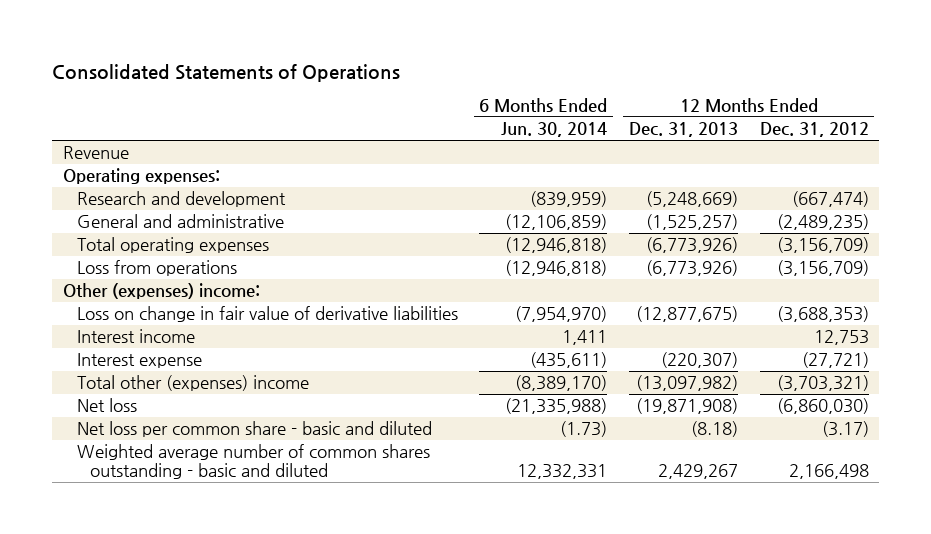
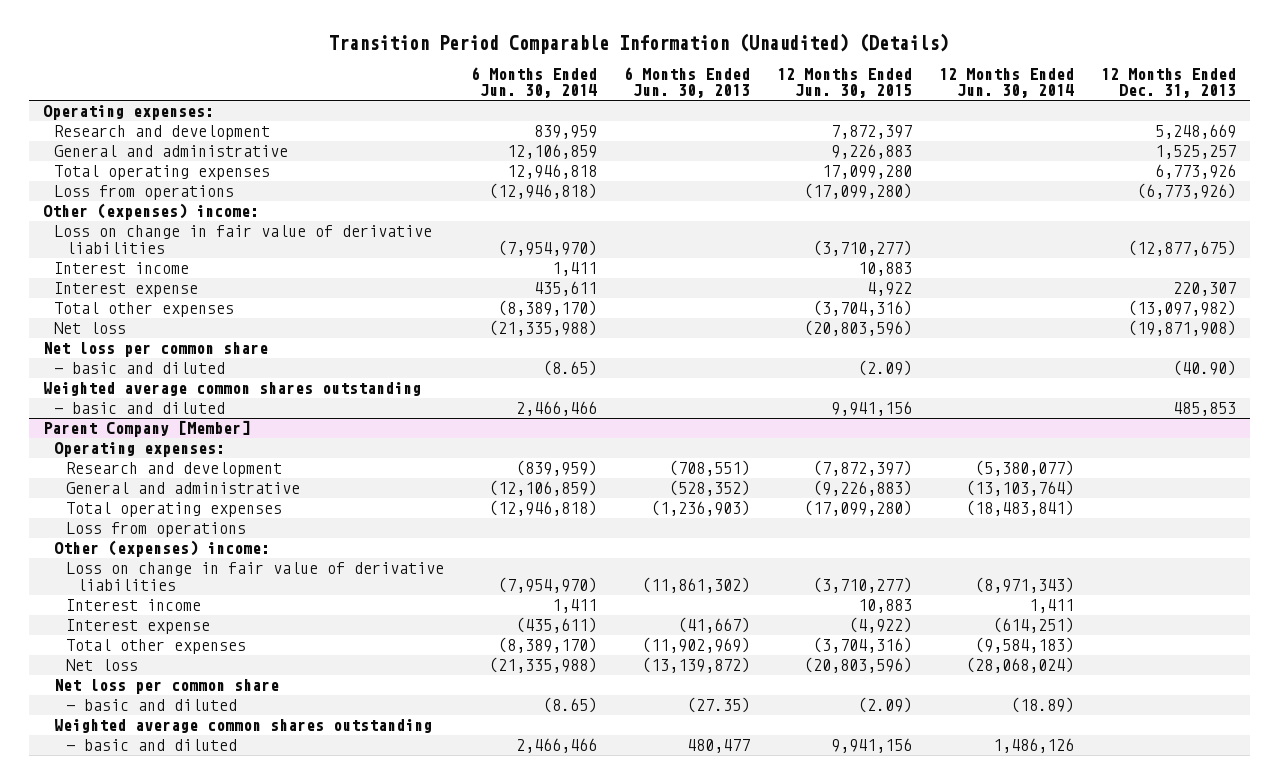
[52,63,401,82] Consolidated Statements of Operations -> [329,33,950,55] Transition Period Comparable Information (Unaudited) (Details)
[759,122,869,138] Dec. 31, 2012 -> none
none -> [623,66,750,99] 6 Months Ended Jun. 30, 2013
none -> [776,67,912,99] 12 Months Ended Jun. 30, 2015
none -> [938,67,1074,99] 12 Months Ended Jun. 30, 2014
[62,146,129,160] Revenue -> none
[530,191,608,208] (839,959) -> [533,125,597,140] 839,959
[645,191,738,208] (5,248,669) -> [1155,124,1237,140] 5,248,669
[505,214,608,231] (12,106,859) -> [506,144,597,160] 12,106,859
[645,214,738,231] (1,525,257) -> [1155,145,1237,160] 1,525,257
[505,237,608,254] (12,946,818) -> [506,164,597,180] 12,946,818
[645,237,738,254] (6,773,926) -> [1155,164,1237,180] 6,773,926
[530,352,608,369] (435,611) -> [533,281,597,297] 435,611
[660,352,738,369] (220,307) -> [1173,282,1237,297] 220,307
[76,375,309,392] Total other (expenses) income -> [54,302,235,318] Total other expenses
none -> [42,342,268,358] Net loss per common share
[76,421,432,438] Net loss per common share - basic and diluted -> [54,362,226,375] - basic and diluted
[560,421,608,438] (1.73) -> [542,360,597,377] (8.65)
[690,421,738,438] (8.18) -> [1173,360,1237,377] (40.90)
none -> [42,382,421,397] Weighted average common shares outstanding
[76,444,430,480] Weighted average number of common shares outstanding - basic and diluted -> [54,402,226,415] - basic and diluted
[517,464,608,480] 12,332,331 -> [515,401,597,417] 2,466,466
[657,464,738,480] 2,429,267 -> [1173,402,1237,417] 485,853
none -> [42,420,250,438] Parent Company [Member]
none -> [54,442,226,458] Operating expenses:
none -> [65,462,282,478] Research and development
none -> [65,482,300,495] General and administrative
none -> [65,502,282,518] Total operating expenses
none -> [65,522,246,538] Loss from operations
none -> [54,540,271,558] Other (expenses) income:
none -> [65,562,444,591] Loss on change in fair value of derivative liabilities
none -> [65,599,201,612] Interest income
none -> [65,619,210,635] Interest expense
none -> [65,639,246,655] Total other expenses
none -> [65,659,138,672] Net loss
none -> [54,679,280,695] Net loss per common share
none -> [65,699,237,712] - basic and diluted
none -> [54,719,433,734] Weighted average common shares outstanding
none -> [65,739,237,752] - basic and diluted

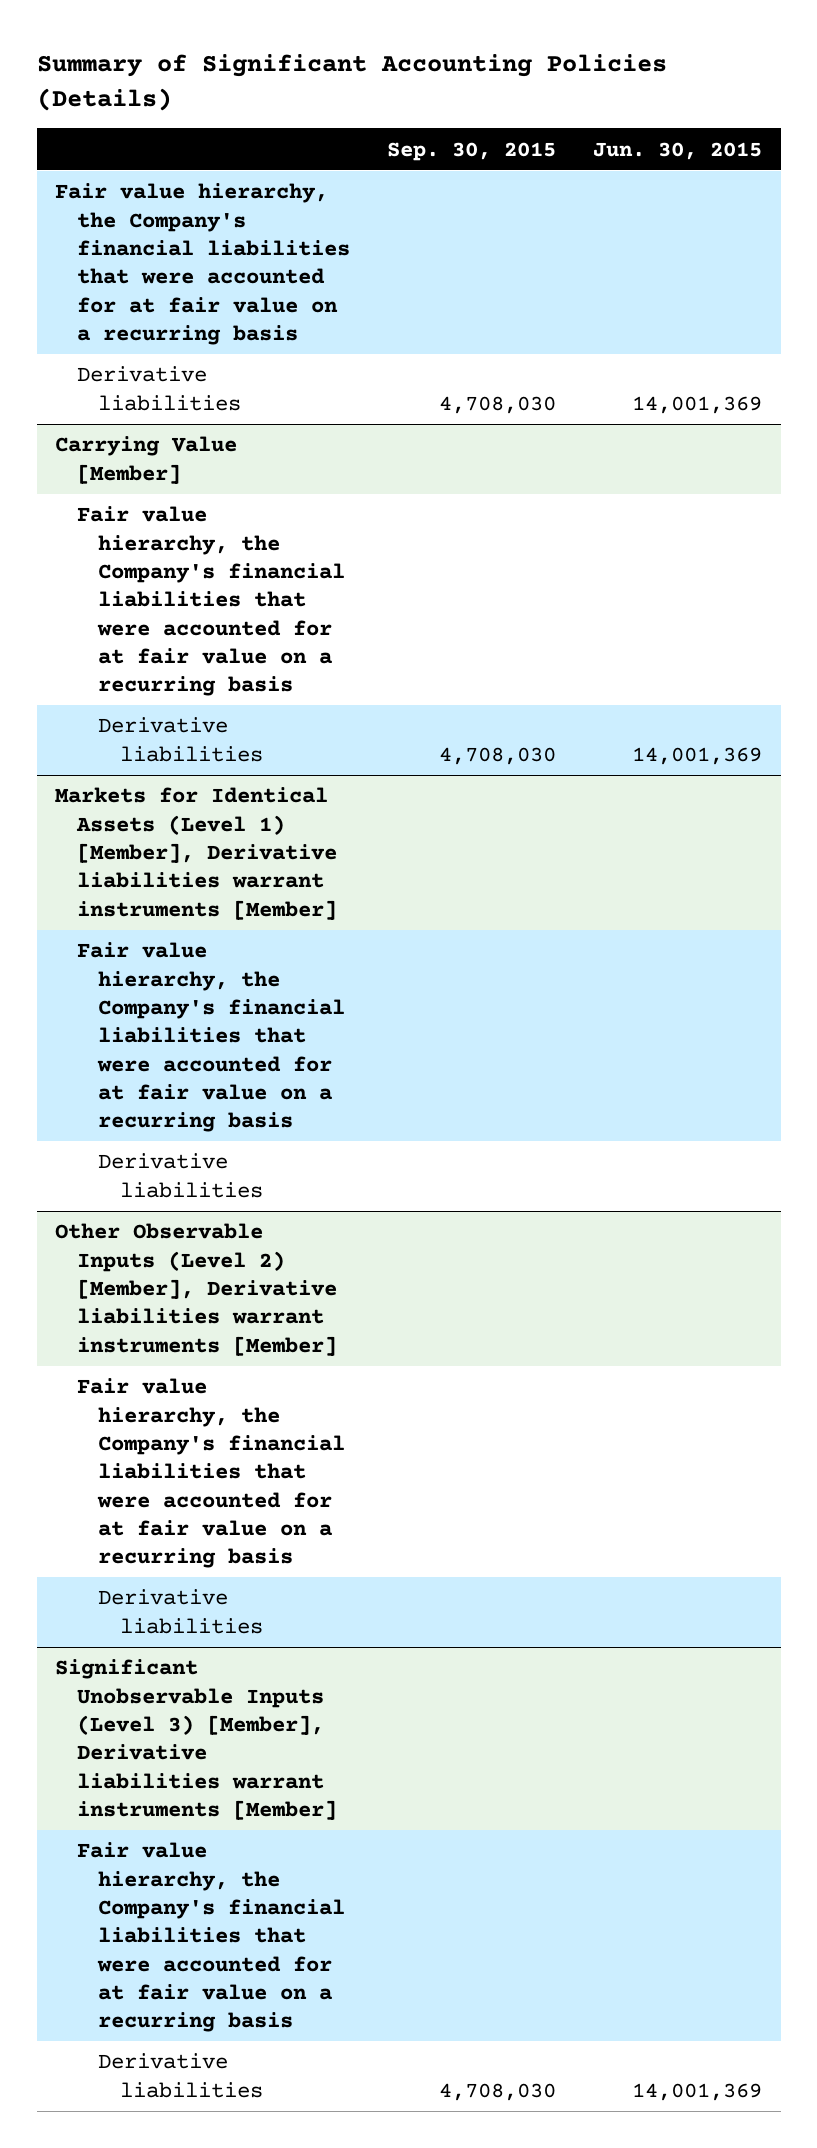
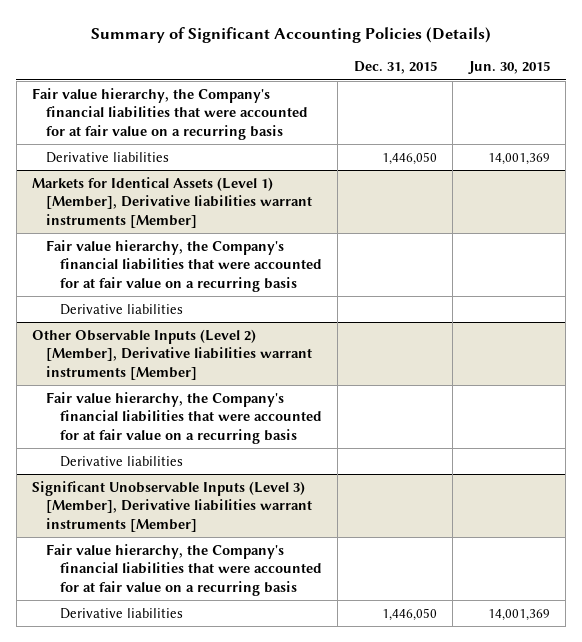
[386,141,556,161] Sep. 30, 2015 -> none
none -> [353,61,437,75] Dec. 31, 2015
[55,436,238,484] Carrying Value [Member] -> none
[76,506,346,697] Fair value hierarchy, the Company's financial liabilities that were accounted for at fair value on a recurring basis -> none
[98,717,264,762] Derivative liabilities -> none

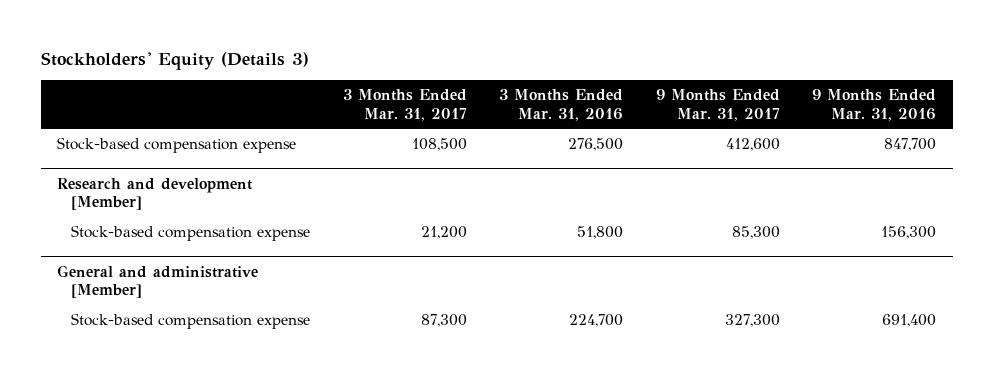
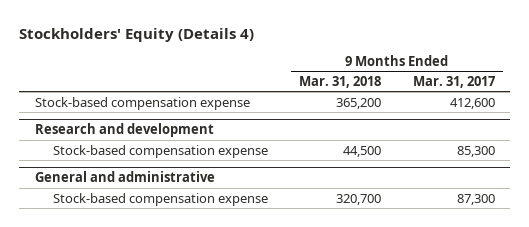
[40,51,309,70] Stockholders' Equity (Details 3) -> [18,27,254,42] Stockholders' Equity (Details 4)
[342,88,467,121] 3 Months Ended Mar. 31, 2017 -> none
[499,88,624,121] 3 Months Ended Mar. 31, 2016 -> none
[812,88,937,121] 9 Months Ended Mar. 31, 2016 -> none
none -> [299,76,382,89] Mar. 31, 2018
[57,177,253,211] Research and development [Member] -> [34,123,214,138] Research and development
[57,264,259,299] General and administrative [Member] -> [34,171,215,183] General and administrative
[724,314,780,328] 327,300 -> [456,193,495,205] 87,300

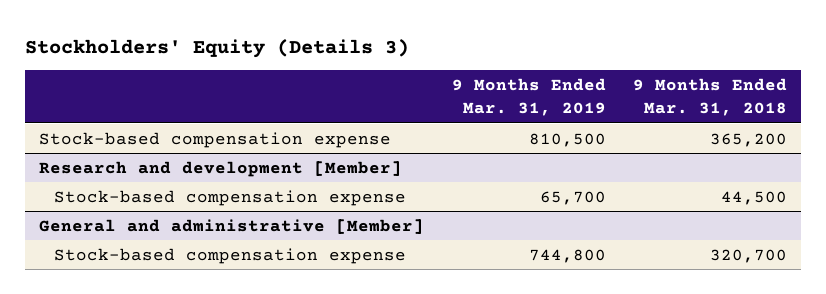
[18,27,254,42] Stockholders' Equity (Details 4) -> [25,38,410,58] Stockholders' Equity (Details 3)
[412,76,495,89] Mar. 31, 2017 -> none
none -> [451,78,606,116] 9 Months Ended Mar. 31, 2019
[34,123,214,138] Research and development -> [39,160,403,177] Research and development [Member]
[34,171,215,183] General and administrative -> [39,218,425,234] General and administrative [Member]

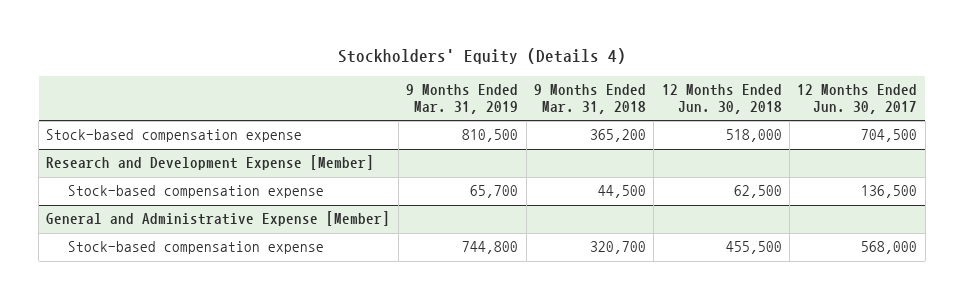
[25,38,410,58] Stockholders' Equity (Details 3) -> [337,48,626,65] Stockholders' Equity (Details 4)
none -> [661,84,782,115] 12 Months Ended Jun. 30, 2018
none -> [797,84,918,115] 12 Months Ended Jun. 30, 2017
[39,160,403,177] Research and development [Member] -> [46,155,375,171] Research and Development Expense [Member]
[39,218,425,234] General and administrative [Member] -> [46,211,391,227] General and Administrative Expense [Member]

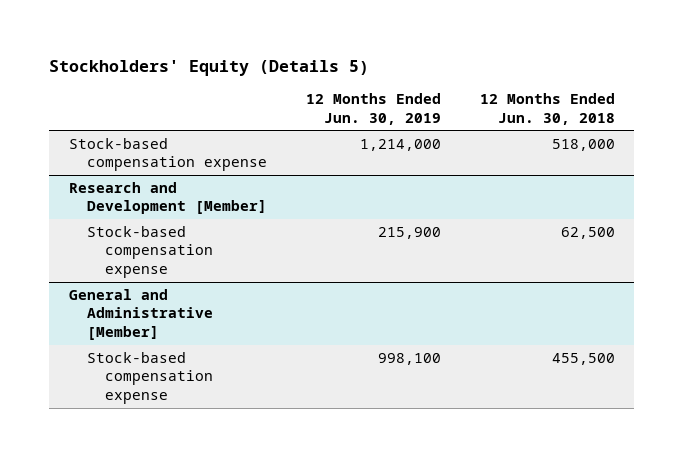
[337,48,626,65] Stockholders' Equity (Details 4) -> [49,59,370,76] Stockholders' Equity (Details 5)
[406,84,519,115] 9 Months Ended Mar. 31, 2019 -> none
[533,84,646,115] 9 Months Ended Mar. 31, 2018 -> none
[797,84,918,115] 12 Months Ended Jun. 30, 2017 -> none
none -> [306,93,442,125] 12 Months Ended Jun. 30, 2019
[46,155,375,171] Research and Development Expense [Member] -> [68,182,268,215] Research and Development [Member]
[46,211,391,227] General and Administrative Expense [Member] -> [68,289,214,340] General and Administrative [Member]

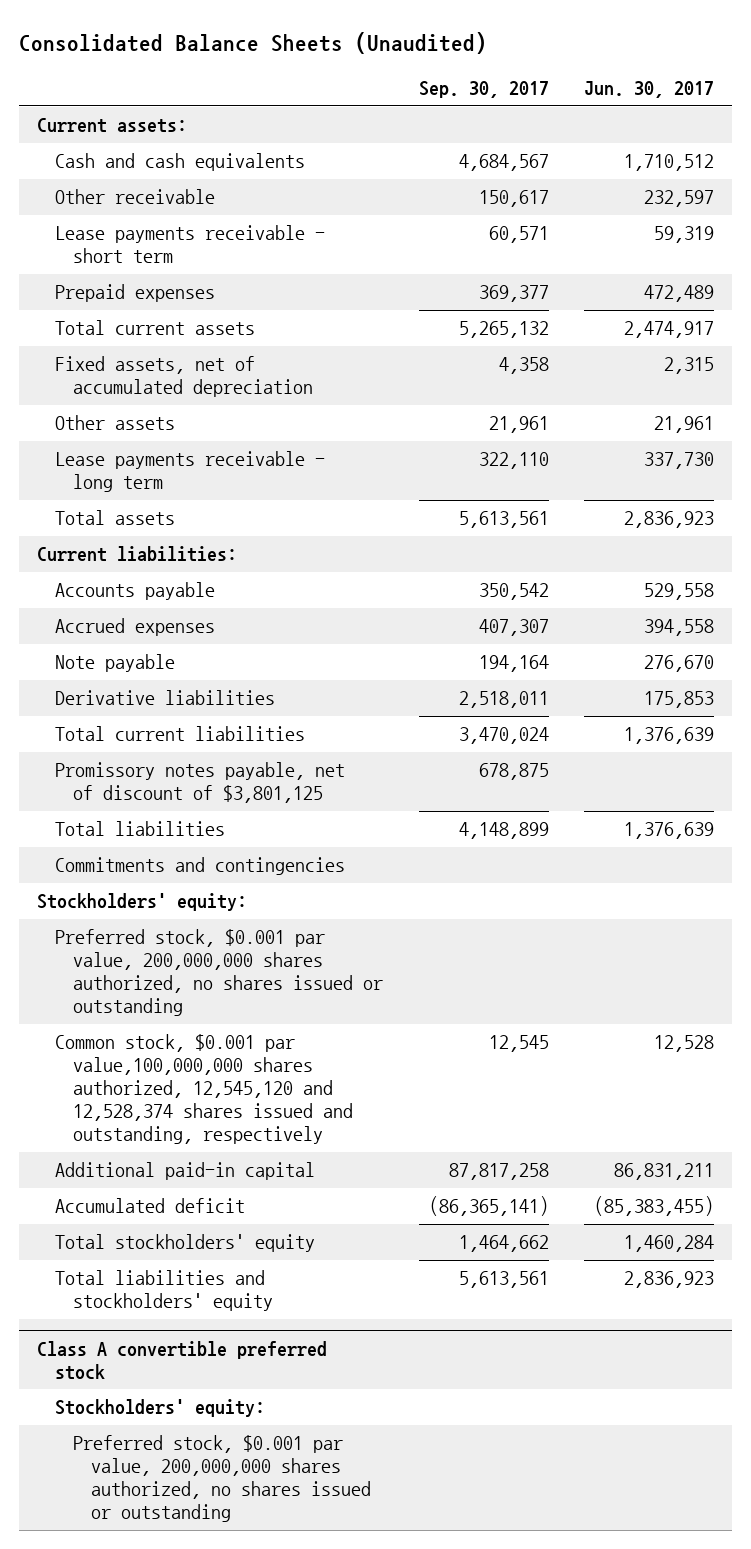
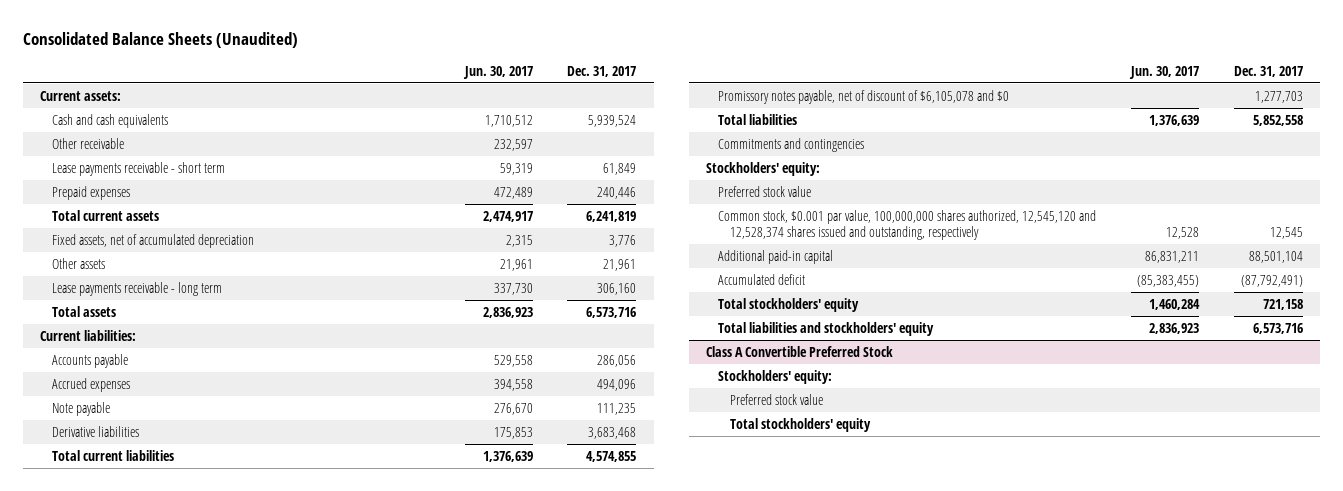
[418,81,549,99] Sep. 30, 2017 -> none
none -> [567,65,637,77] Dec. 31, 2017
[54,762,345,804] Promissory notes payable, net of discount of $3,801,125 -> [718,89,1010,104] Promissory notes payable, net of discount of $6,105,078 and $0
[54,929,383,1017] Preferred stock, $0.001 par value, 200,000,000 shares authorized, no shares issued or outstanding -> [718,185,812,197] Preferred stock value
[54,1034,353,1145] Common stock, $0.001 par value,100,000,000 shares authorized, 12,545,120 and 12,528,374 shares issued and outstanding, respectively -> [718,209,1097,241] Common stock, $0.001 par value, 100,000,000 shares authorized, 12,545,120 and 12,528,374 shares issued and outstanding, respectively
[37,1340,328,1380] Class A convertible preferred stock -> [706,345,894,357] Class A Convertible Preferred Stock
[72,1435,371,1523] Preferred stock, $0.001 par value, 200,000,000 shares authorized, no shares issued or outstanding -> [730,393,824,405] Preferred stock value
none -> [730,417,872,432] Total stockholders' equity

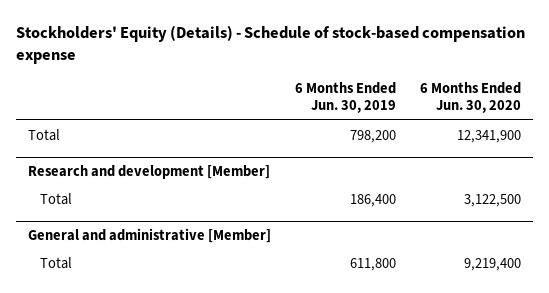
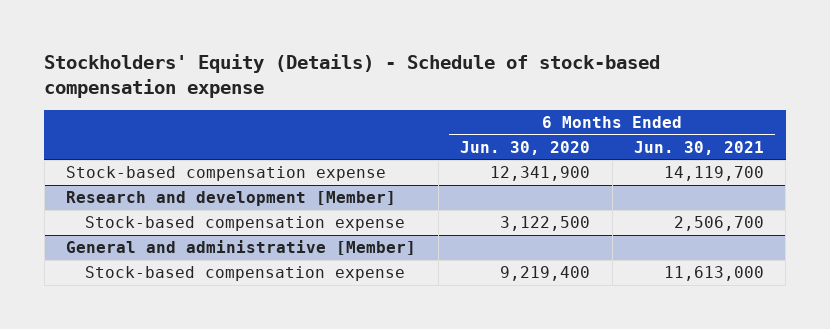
[295,82,397,114] 6 Months Ended Jun. 30, 2019 -> none
none -> [633,140,764,155] Jun. 30, 2021
[27,128,60,141] Total -> [66,166,387,182] Stock-based compensation expense
[39,192,72,205] Total -> [85,216,406,232] Stock-based compensation expense
[39,256,72,269] Total -> [85,266,406,282] Stock-based compensation expense

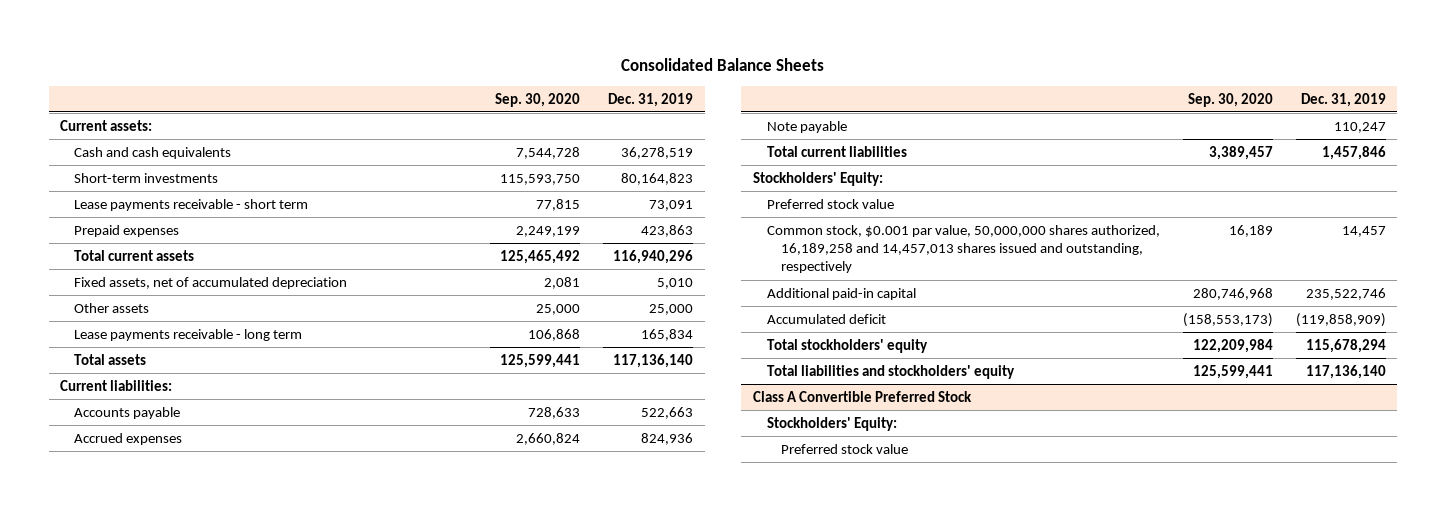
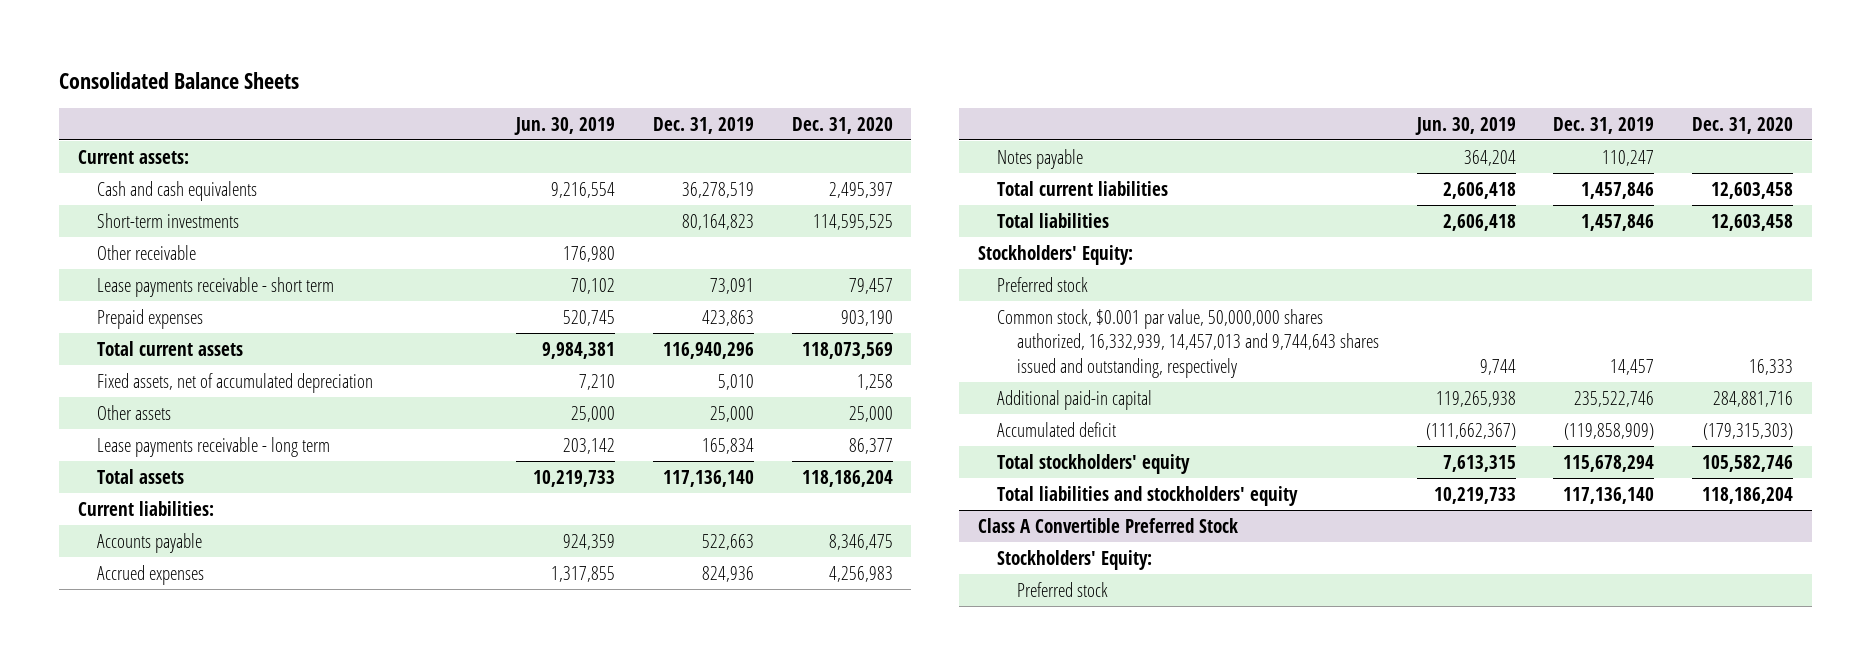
[495,92,581,107] Sep. 30, 2020 -> none
none -> [514,116,616,135] Jun. 30, 2019
none -> [791,116,893,134] Dec. 31, 2020
none -> [97,244,197,260] Other receivable
[766,120,847,133] Note payable -> [997,148,1084,169] Notes payable
none -> [997,212,1110,228] Total liabilities
[766,198,894,209] Preferred stock value -> [997,276,1089,292] Preferred stock
[766,224,1160,274] Common stock, $0.001 par value, 50,000,000 shares authorized, 16,189,258 and 14,457,013 shares issued and outstanding, respectively -> [997,308,1380,378] Common stock, $0.001 par value, 50,000,000 shares authorized, 16,332,939, 14,457,013 and 9,744,643 shares issued and outstanding, respectively
[780,443,908,454] Preferred stock value -> [1017,581,1109,597] Preferred stock

